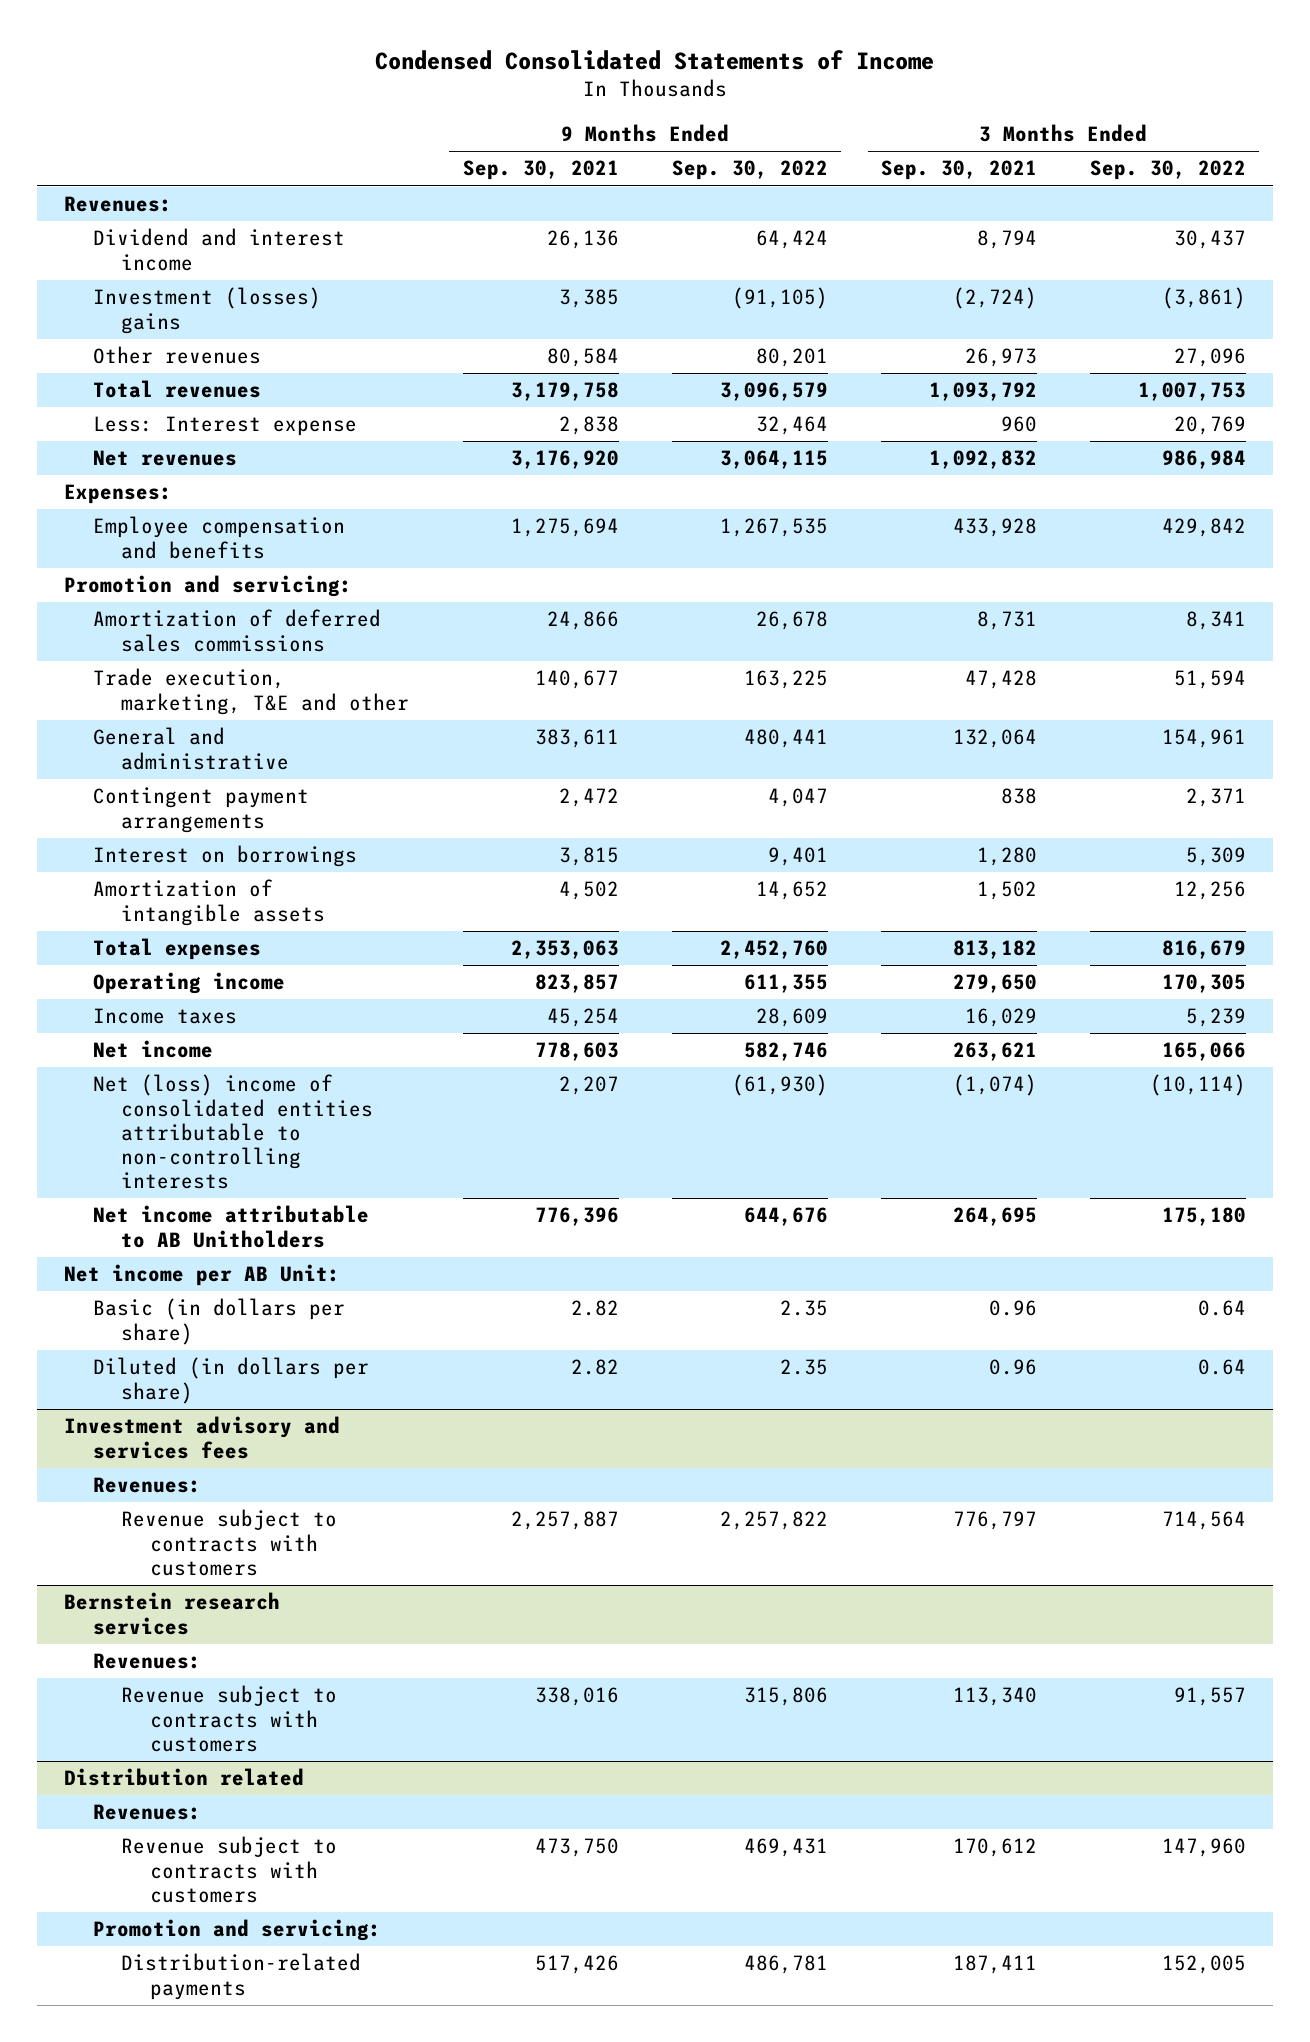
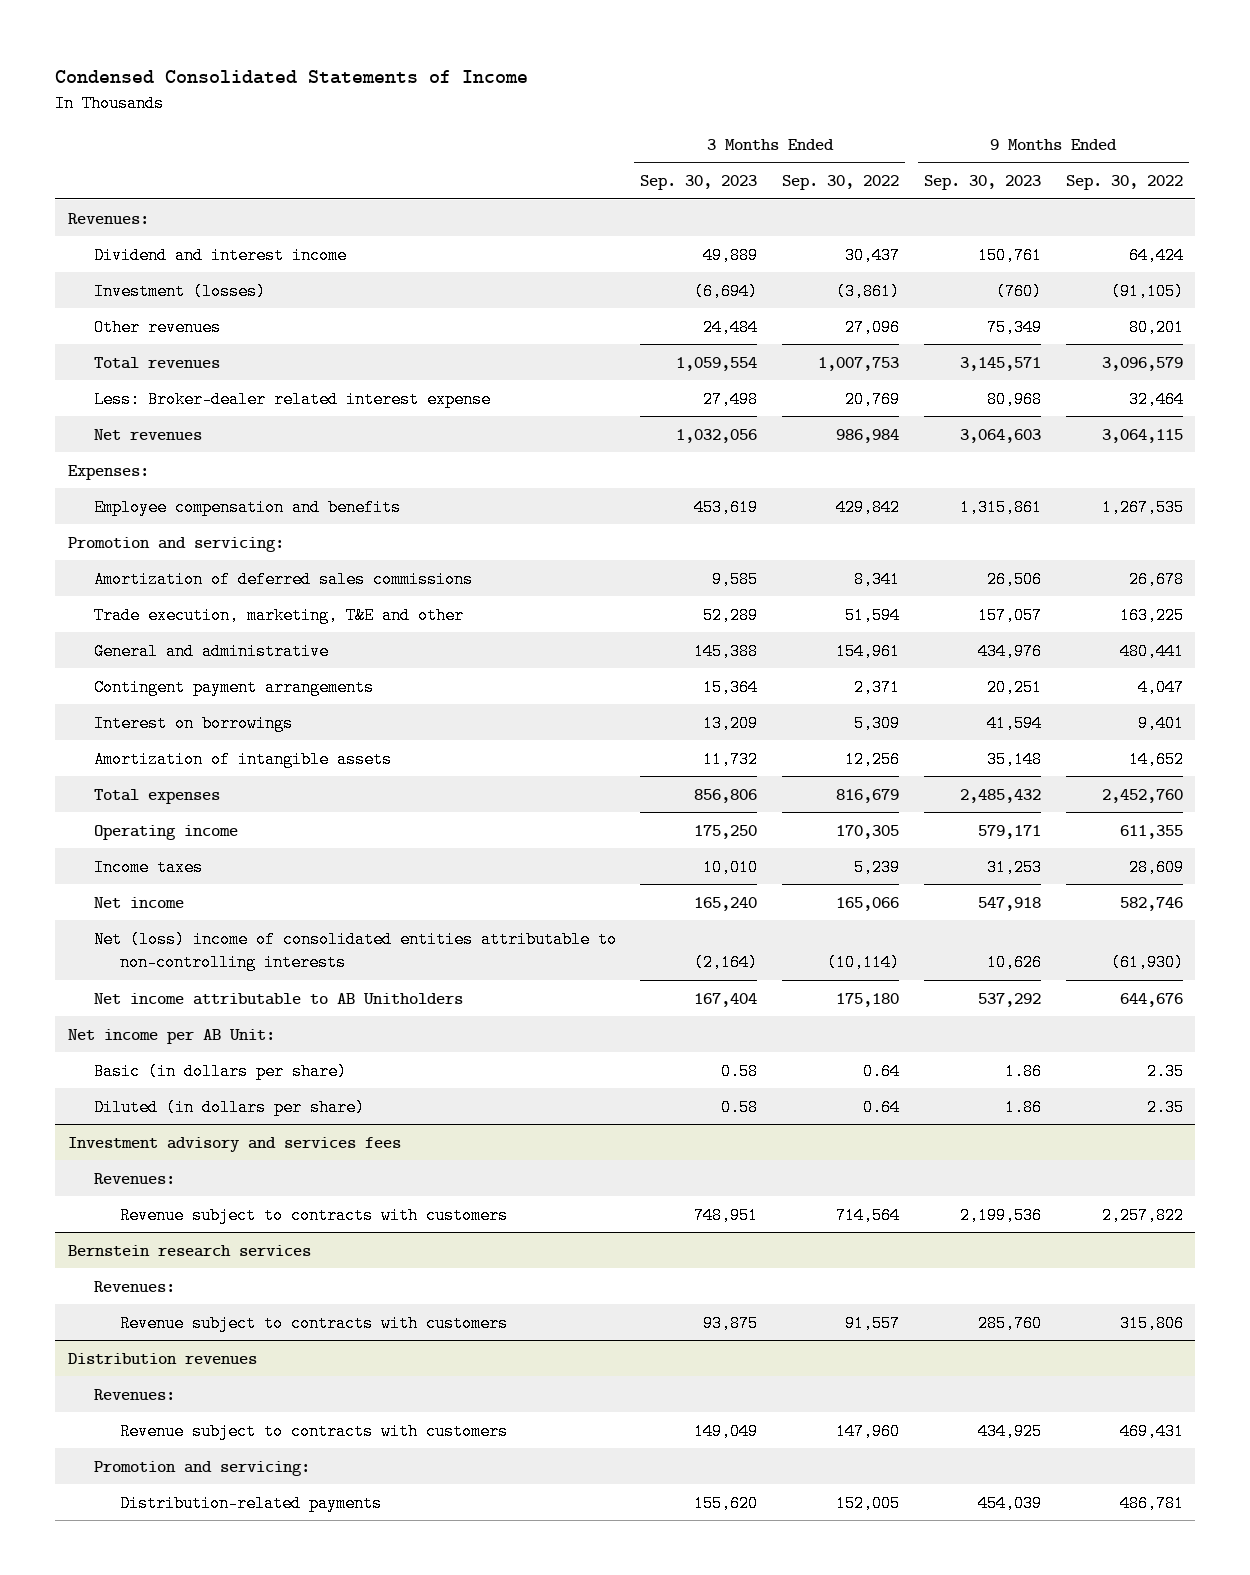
[462,160,619,181] Sep. 30, 2021 -> none
[880,160,1037,181] Sep. 30, 2021 -> none
none -> [640,174,758,190] Sep. 30, 2023
none -> [923,174,1041,190] Sep. 30, 2023
[92,287,321,334] Investment (losses) gains -> [93,282,266,300] Investment (losses)
[92,416,357,437] Less: Interest expense -> [93,390,491,408] Less: Broker-dealer related interest expense
[63,1768,304,1787] Distribution related -> [67,1352,257,1364] Distribution revenues

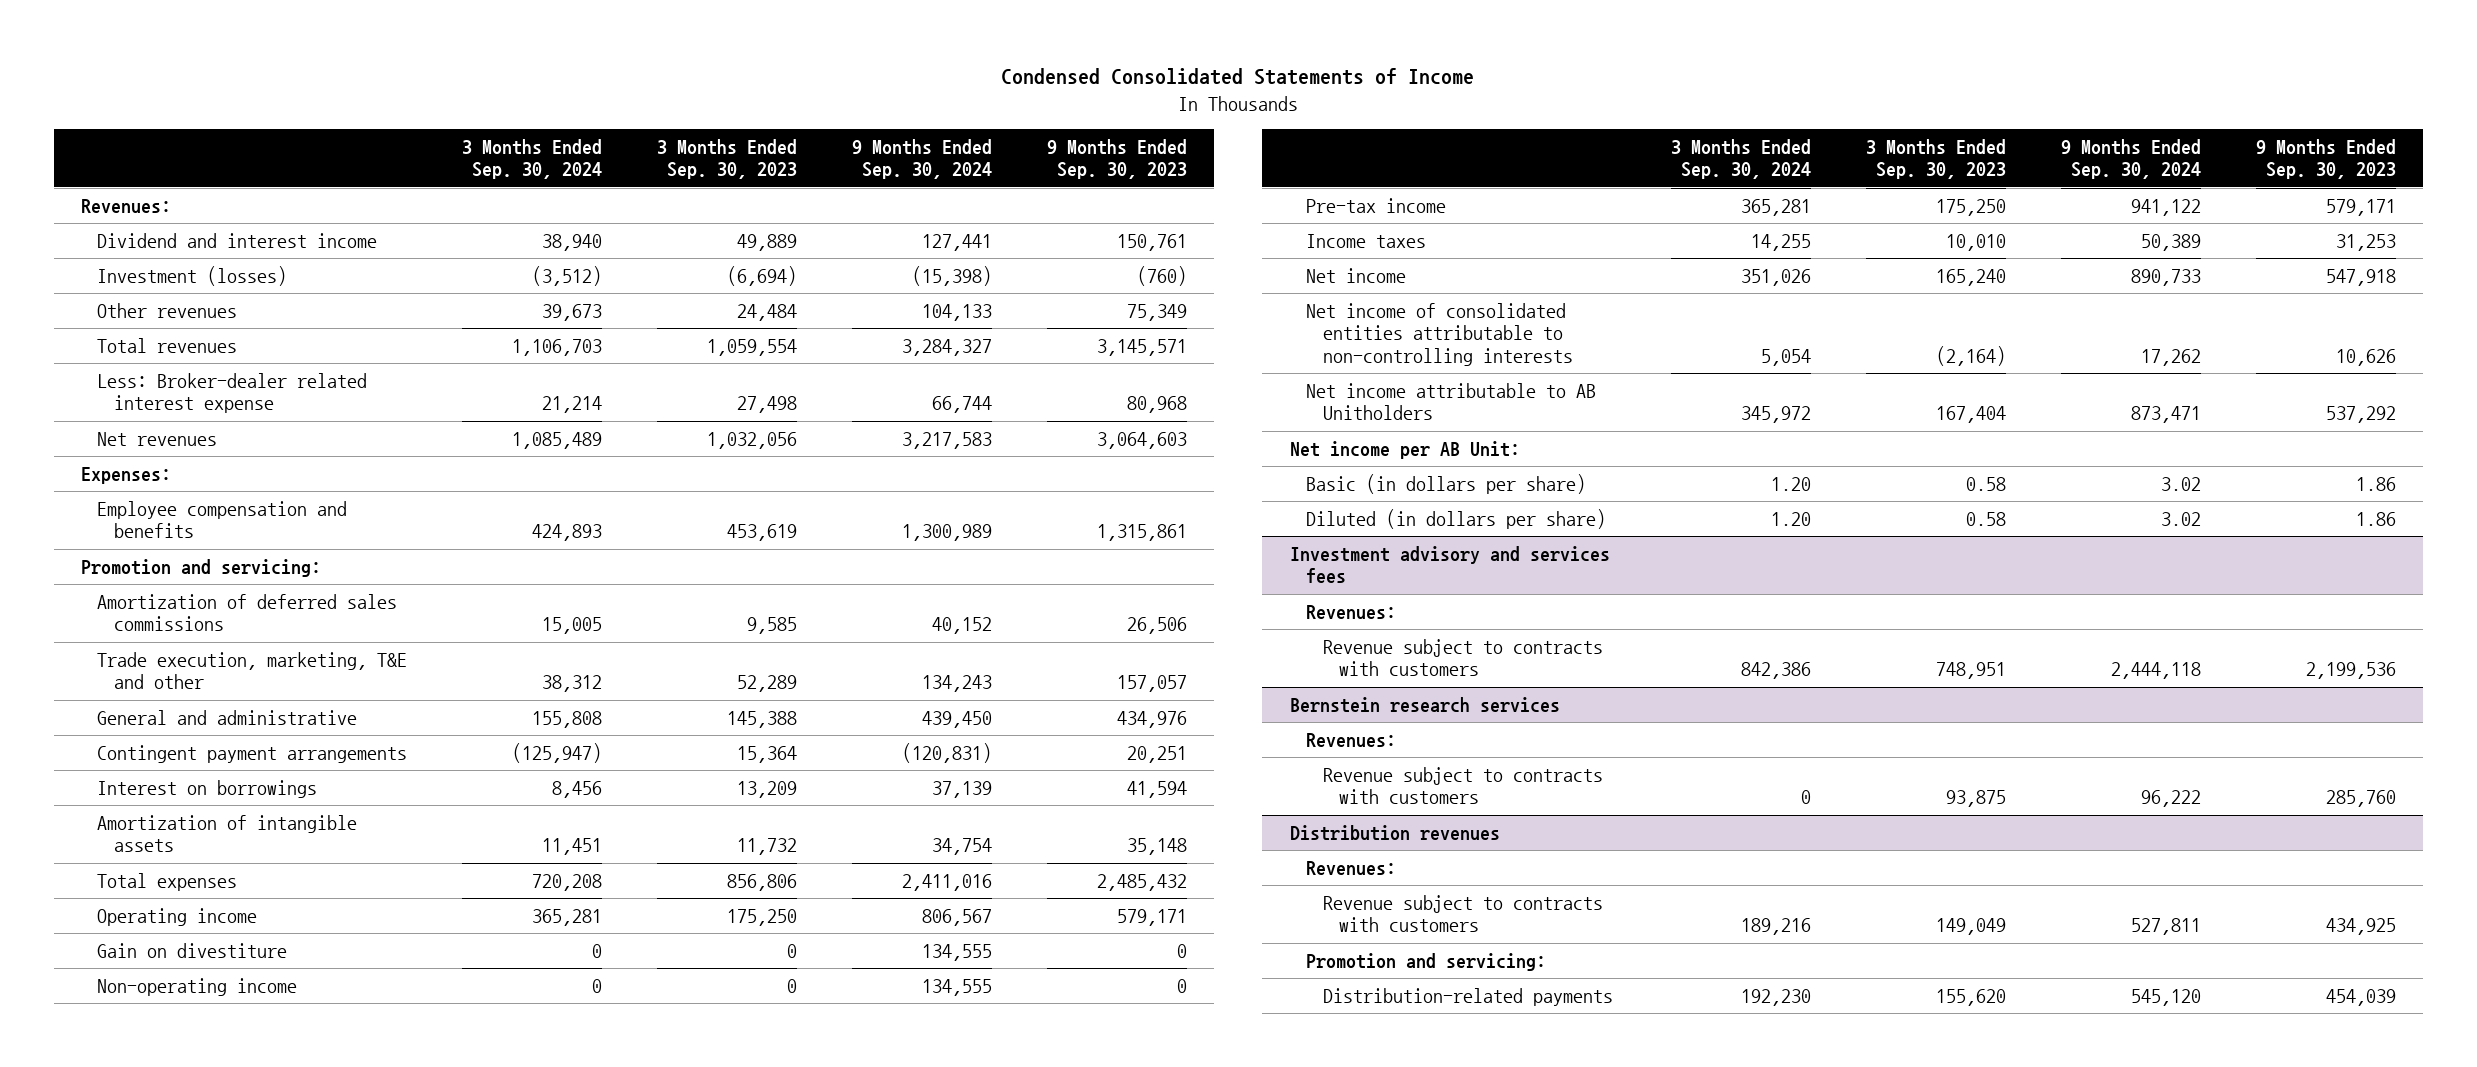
[782,174,900,190] Sep. 30, 2022 -> none
[1065,174,1183,190] Sep. 30, 2022 -> none
none -> [462,138,603,180] 3 Months Ended Sep. 30, 2024
none -> [851,138,992,180] 9 Months Ended Sep. 30, 2024
none -> [97,942,288,958] Gain on divestiture
none -> [97,977,298,996] Non-operating income
none -> [1306,197,1447,213] Pre-tax income
[93,930,617,971] Net (loss) income of consolidated entities attributable to non-controlling interests -> [1306,302,1573,366] Net income of consolidated entities attributable to non-controlling interests

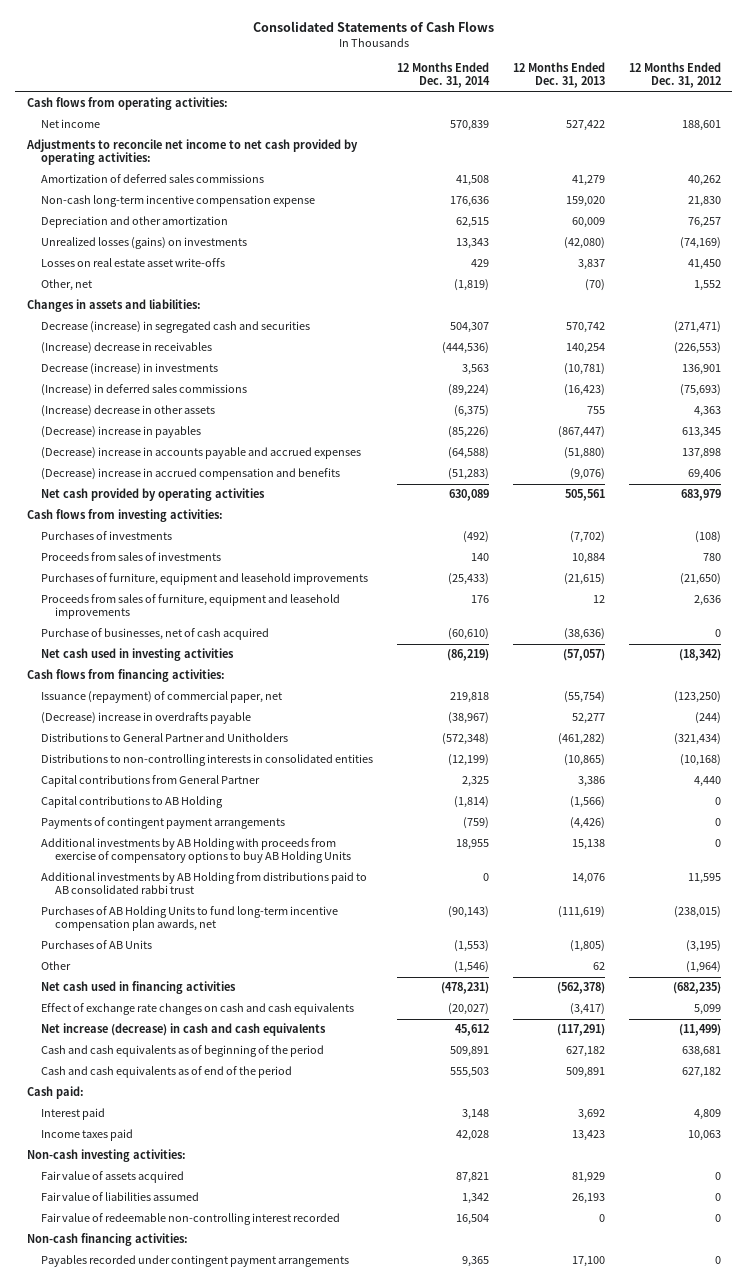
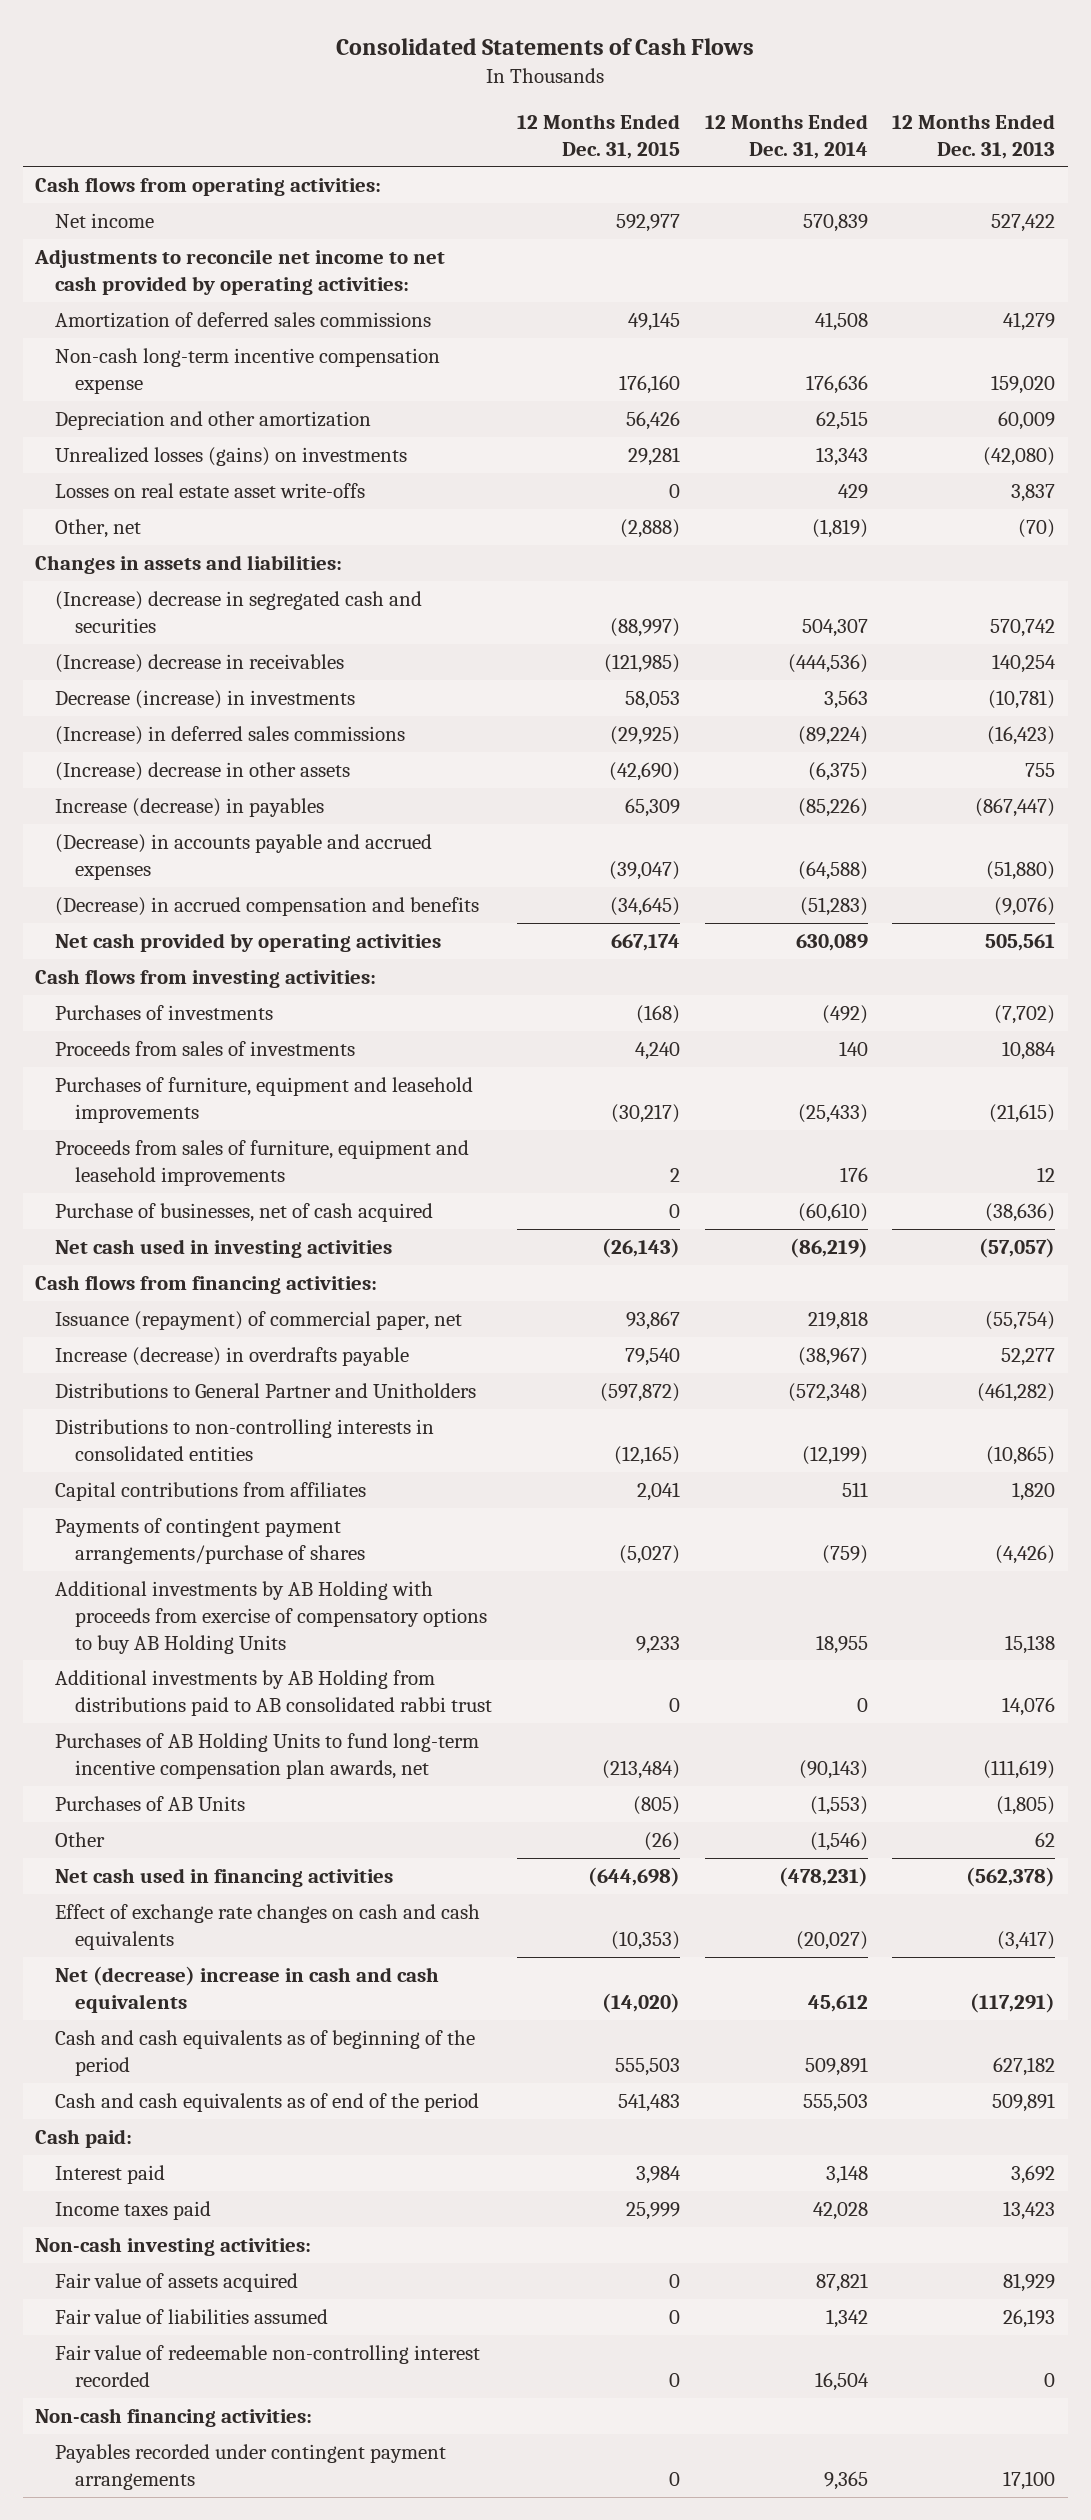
[628,62,721,89] 12 Months Ended Dec. 31, 2012 -> none
none -> [517,113,681,159] 12 Months Ended Dec. 31, 2015
[40,321,310,334] Decrease (increase) in segregated cash and securities -> [55,590,423,633] (Increase) decrease in segregated cash and securities
[40,426,201,439] (Decrease) increase in payables -> [55,797,325,817] Increase (decrease) in payables
[40,447,361,460] (Decrease) increase in accounts payable and accrued expenses -> [55,833,433,880] (Decrease) in accounts payable and accrued expenses
[40,468,340,481] (Decrease) increase in accrued compensation and benefits -> [55,896,480,916] (Decrease) in accrued compensation and benefits
[40,712,251,725] (Decrease) increase in overdrafts payable -> [55,1346,410,1366] Increase (decrease) in overdrafts payable
[40,796,223,809] Capital contributions to AB Holding -> none
[40,775,260,788] Capital contributions from General Partner -> [55,1481,367,1501] Capital contributions from affiliates
[461,776,489,788] 2,325 -> [841,1481,868,1497] 511
[577,776,605,788] 3,386 -> [1012,1481,1056,1501] 1,820
[40,817,285,830] Payments of contingent payment arrangements -> [55,1517,366,1564] Payments of contingent payment arrangements/purchase of shares
[40,1023,326,1037] Net increase (decrease) in cash and cash equivalents -> [55,1965,440,2013] Net (decrease) increase in cash and cash equivalents

